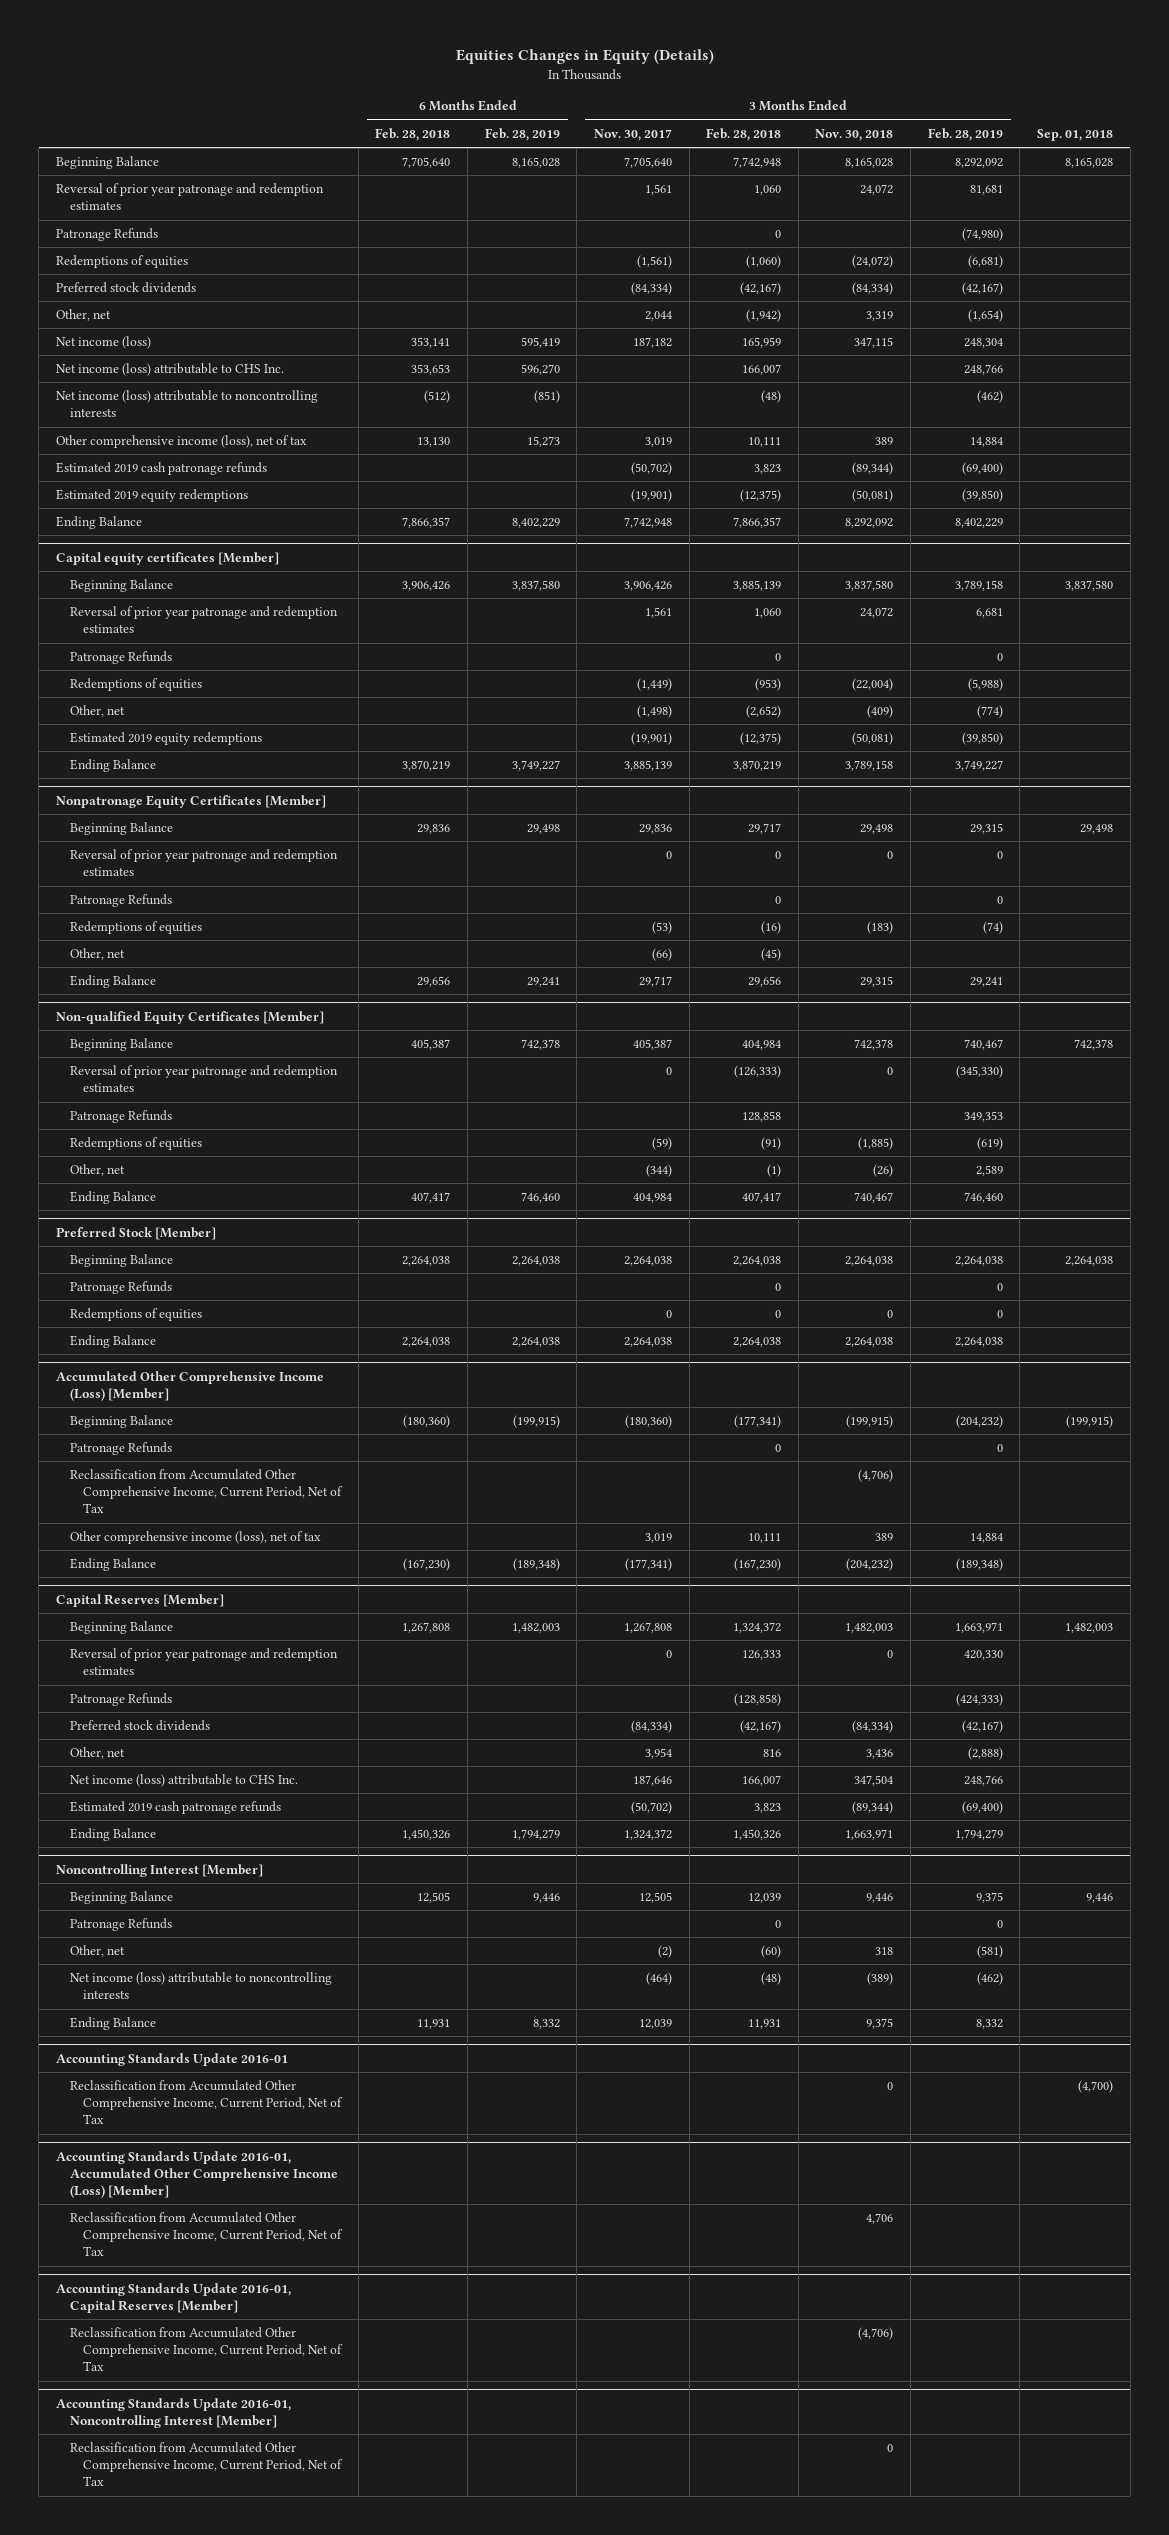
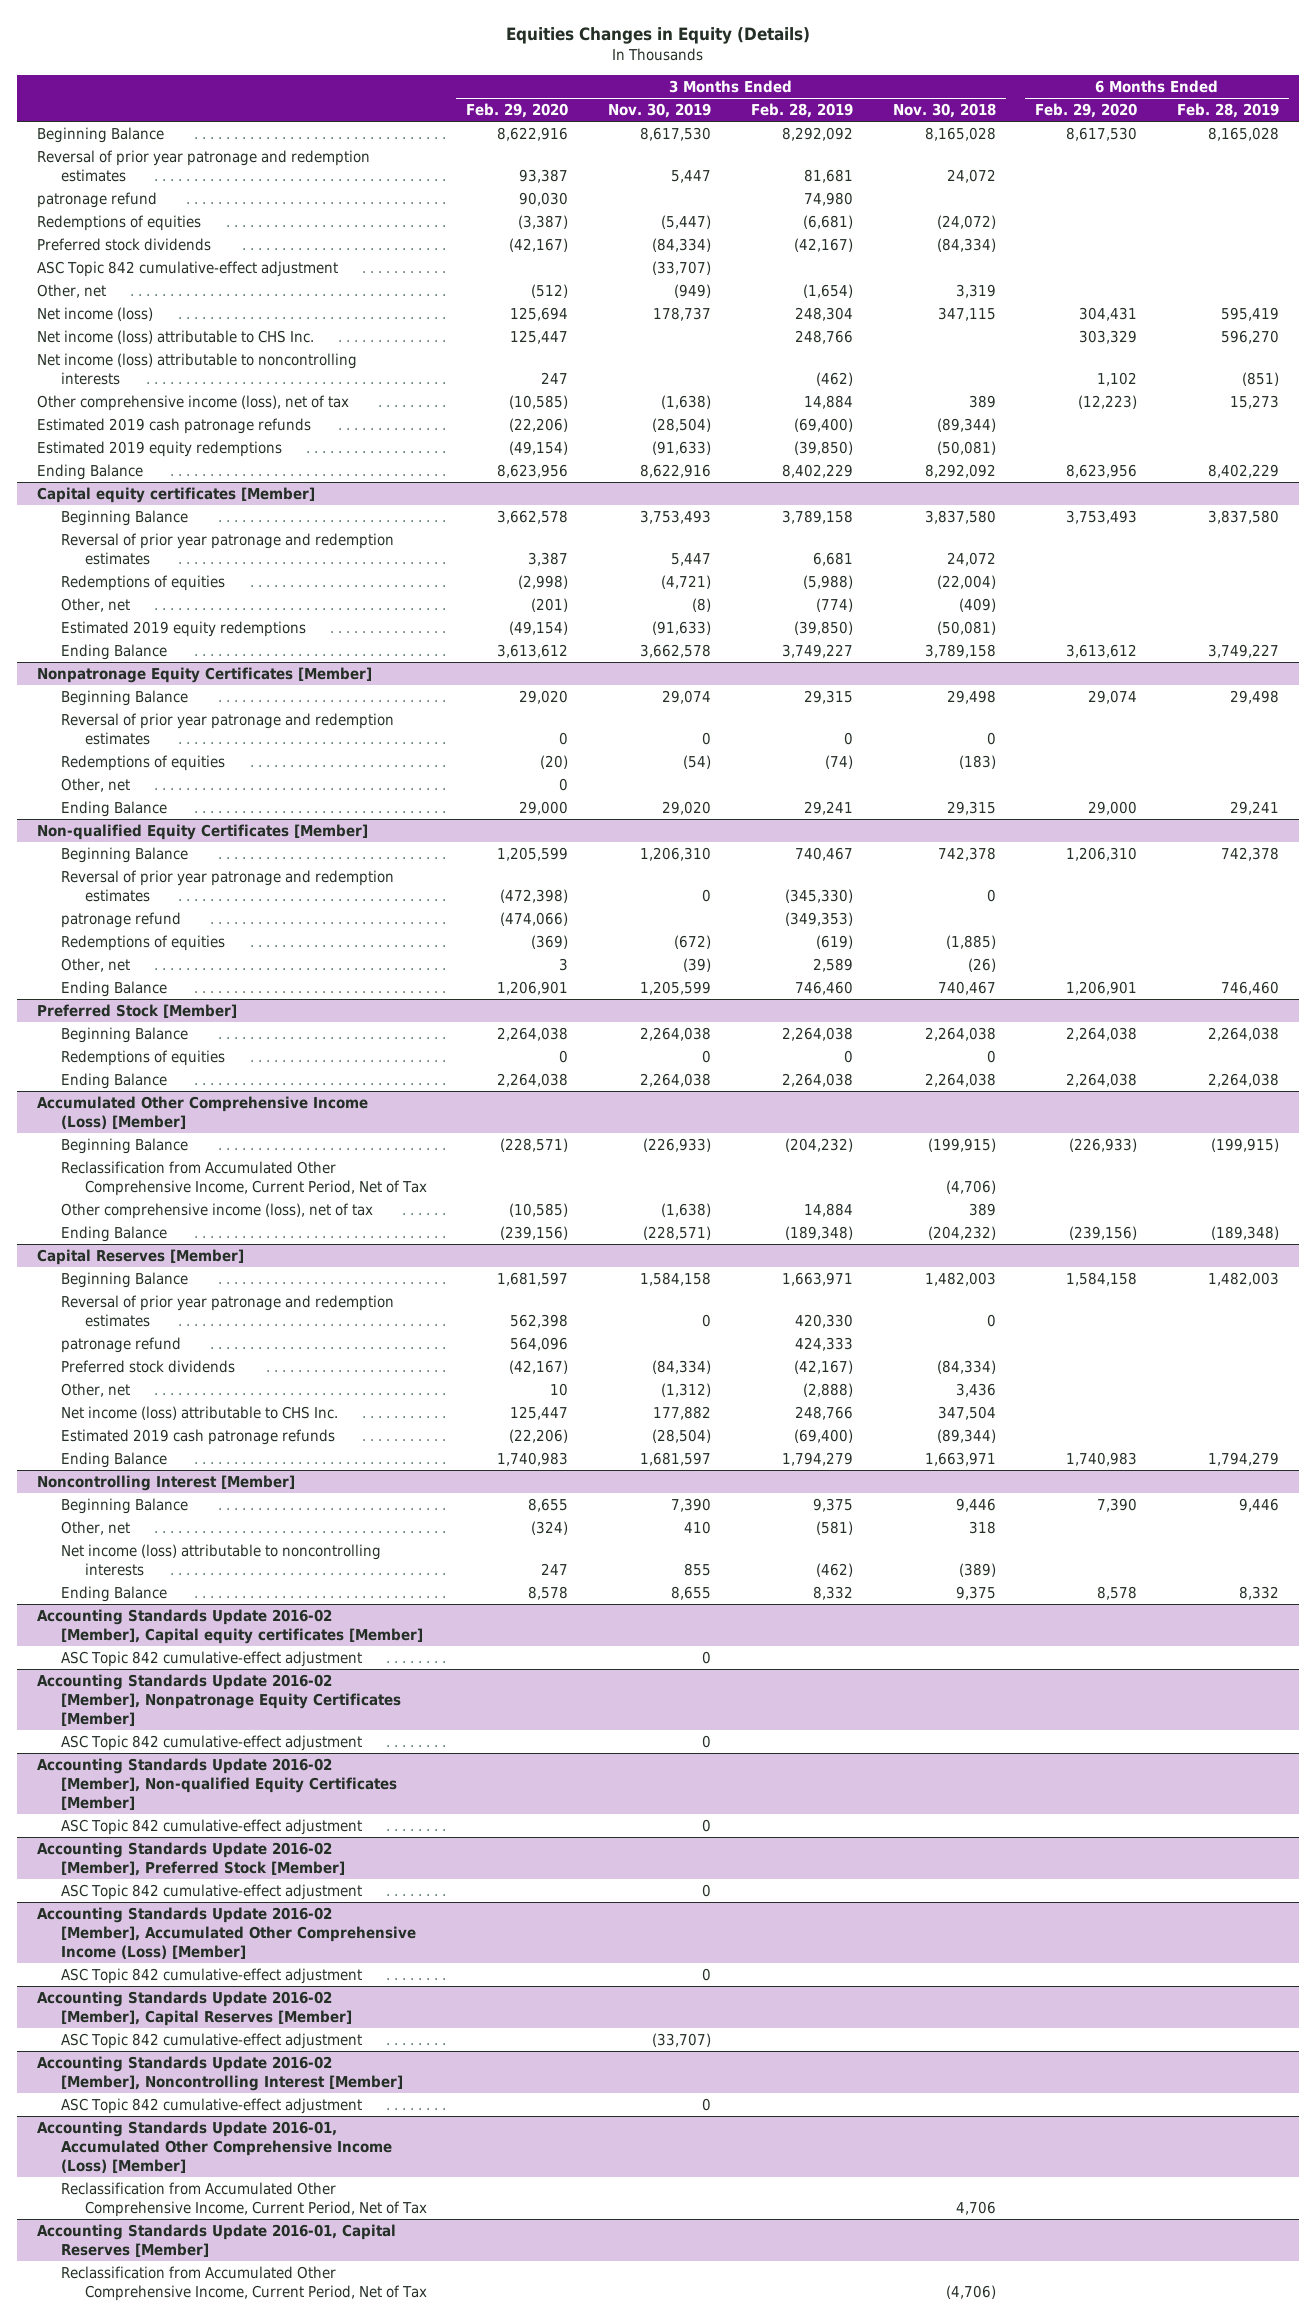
[375,127,451,141] Feb. 28, 2018 -> none
[593,128,672,141] Nov. 30, 2017 -> none
[706,127,782,141] Feb. 28, 2018 -> none
[1036,128,1113,141] Sep. 01, 2018 -> none
none -> [466,103,569,119] Feb. 29, 2020
none -> [608,103,712,119] Nov. 30, 2019
none -> [1035,103,1138,119] Feb. 29, 2020
[56,228,159,242] Patronage Refunds -> [37,191,158,208] patronage refund
[961,228,1003,242] (74,980) -> [803,191,853,206] 74,980
none -> [37,260,339,277] ASC Topic 842 cumulative-effect adjustment
[69,651,172,665] Patronage Refunds -> none
[69,894,172,908] Patronage Refunds -> none
[69,1110,172,1124] Patronage Refunds -> [60,911,181,928] patronage refund
[963,1111,1003,1123] 349,353 -> [784,911,853,926] (349,353)
[69,1281,172,1295] Patronage Refunds -> none
[69,1442,172,1456] Patronage Refunds -> none
[69,1693,172,1707] Patronage Refunds -> [60,1336,181,1353] patronage refund
[955,1693,1003,1707] (424,333) -> [794,1336,853,1351] 424,333
[69,1918,172,1932] Patronage Refunds -> none
[56,2052,289,2066] Accounting Standards Update 2016-01 -> none
[69,2080,344,2125] Reclassification from Accumulated Other Comprehensive Income, Current Period, Net of Tax -> none
none -> [37,1608,423,1645] Accounting Standards Update 2016-02 [Member], Capital equity certificates [Member]
none -> [60,1650,362,1667] ASC Topic 842 cumulative-effect adjustment
none -> [37,1673,401,1727] Accounting Standards Update 2016-02 [Member], Nonpatronage Equity Certificates [Member]
none -> [60,1734,362,1751] ASC Topic 842 cumulative-effect adjustment
none -> [37,1757,397,1811] Accounting Standards Update 2016-02 [Member], Non-qualified Equity Certificates [Member]
none -> [60,1818,362,1835] ASC Topic 842 cumulative-effect adjustment
none -> [37,1841,345,1877] Accounting Standards Update 2016-02 [Member], Preferred Stock [Member]
none -> [60,1883,362,1900] ASC Topic 842 cumulative-effect adjustment
none -> [37,1906,416,1960] Accounting Standards Update 2016-02 [Member], Accumulated Other Comprehensive Income (Loss) [Member]
none -> [60,1967,362,1984] ASC Topic 842 cumulative-effect adjustment
none -> [37,1990,352,2027] Accounting Standards Update 2016-02 [Member], Capital Reserves [Member]
none -> [60,2032,362,2049] ASC Topic 842 cumulative-effect adjustment
none -> [37,2055,403,2092] Accounting Standards Update 2016-02 [Member], Noncontrolling Interest [Member]
none -> [60,2097,362,2114] ASC Topic 842 cumulative-effect adjustment
[56,2397,292,2428] Accounting Standards Update 2016-01, Noncontrolling Interest [Member] -> none
[69,2442,344,2487] Reclassification from Accumulated Other Comprehensive Income, Current Period, Net of Tax -> none

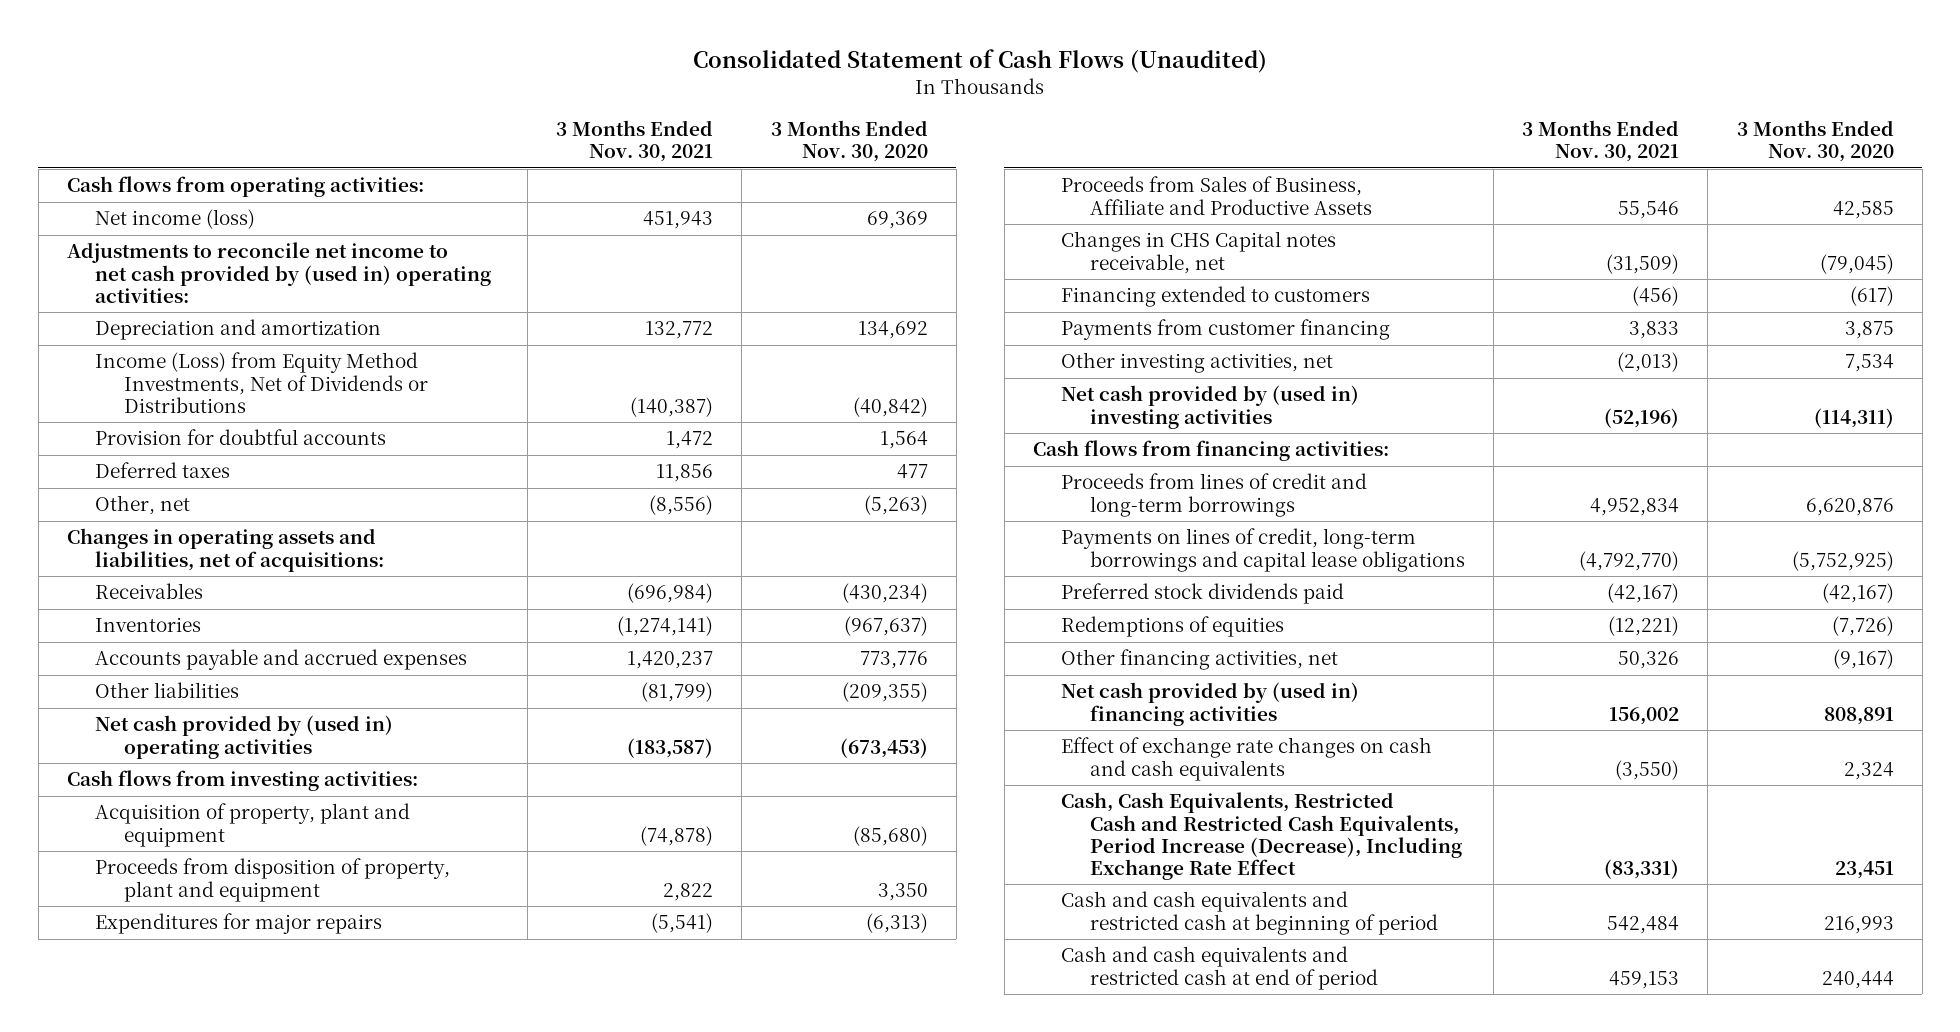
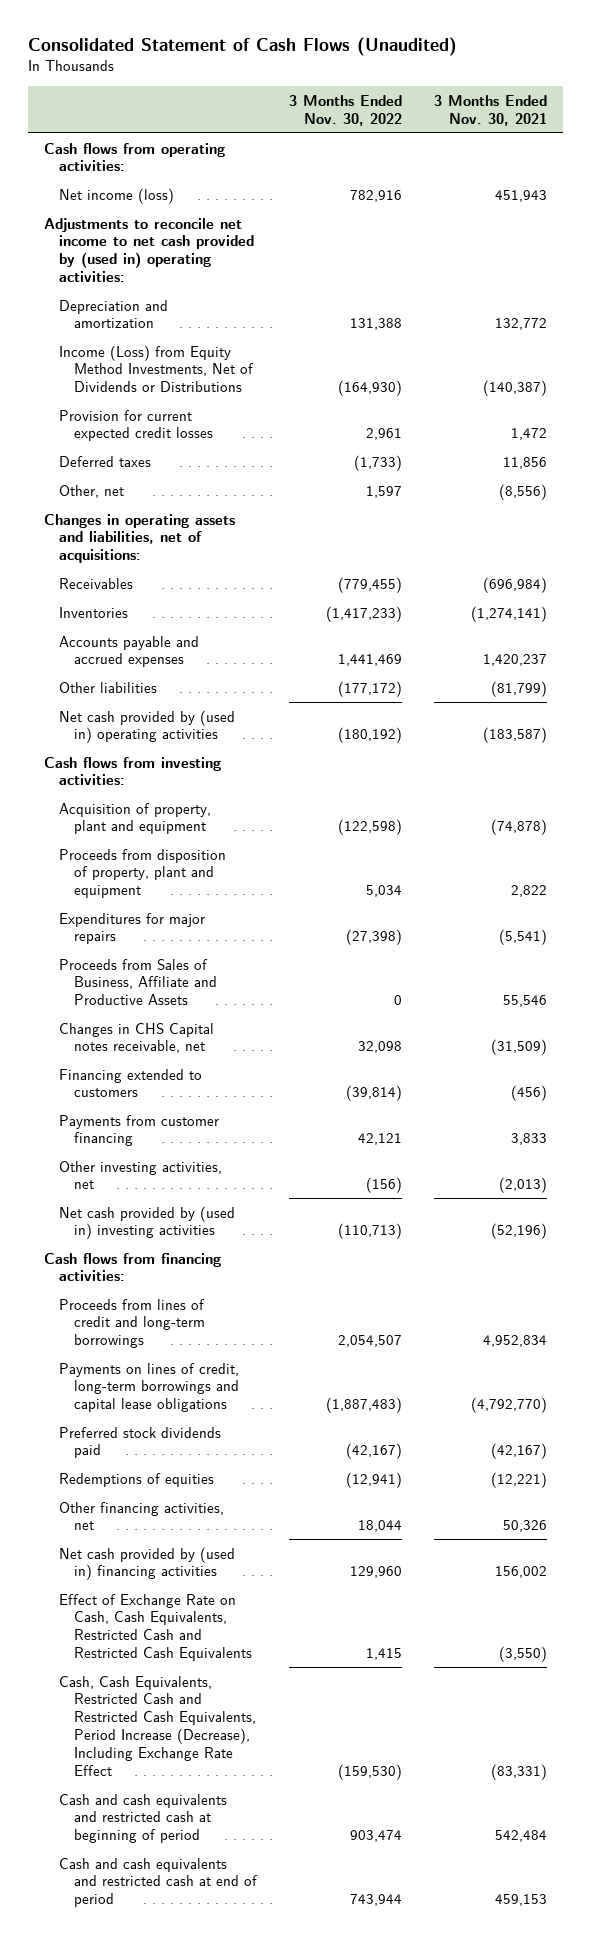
[770,120,928,163] 3 Months Ended Nov. 30, 2020 -> none
none -> [288,94,402,126] 3 Months Ended Nov. 30, 2022
[95,429,387,446] Provision for doubtful accounts -> [58,409,213,442] Provision for current expected credit losses
[1061,737,1433,781] Effect of exchange rate changes on cash and cash equivalents -> [58,1593,252,1662] Effect of Exchange Rate on Cash, Cash Equivalents, Restricted Cash and Restricted Cash Equivalents

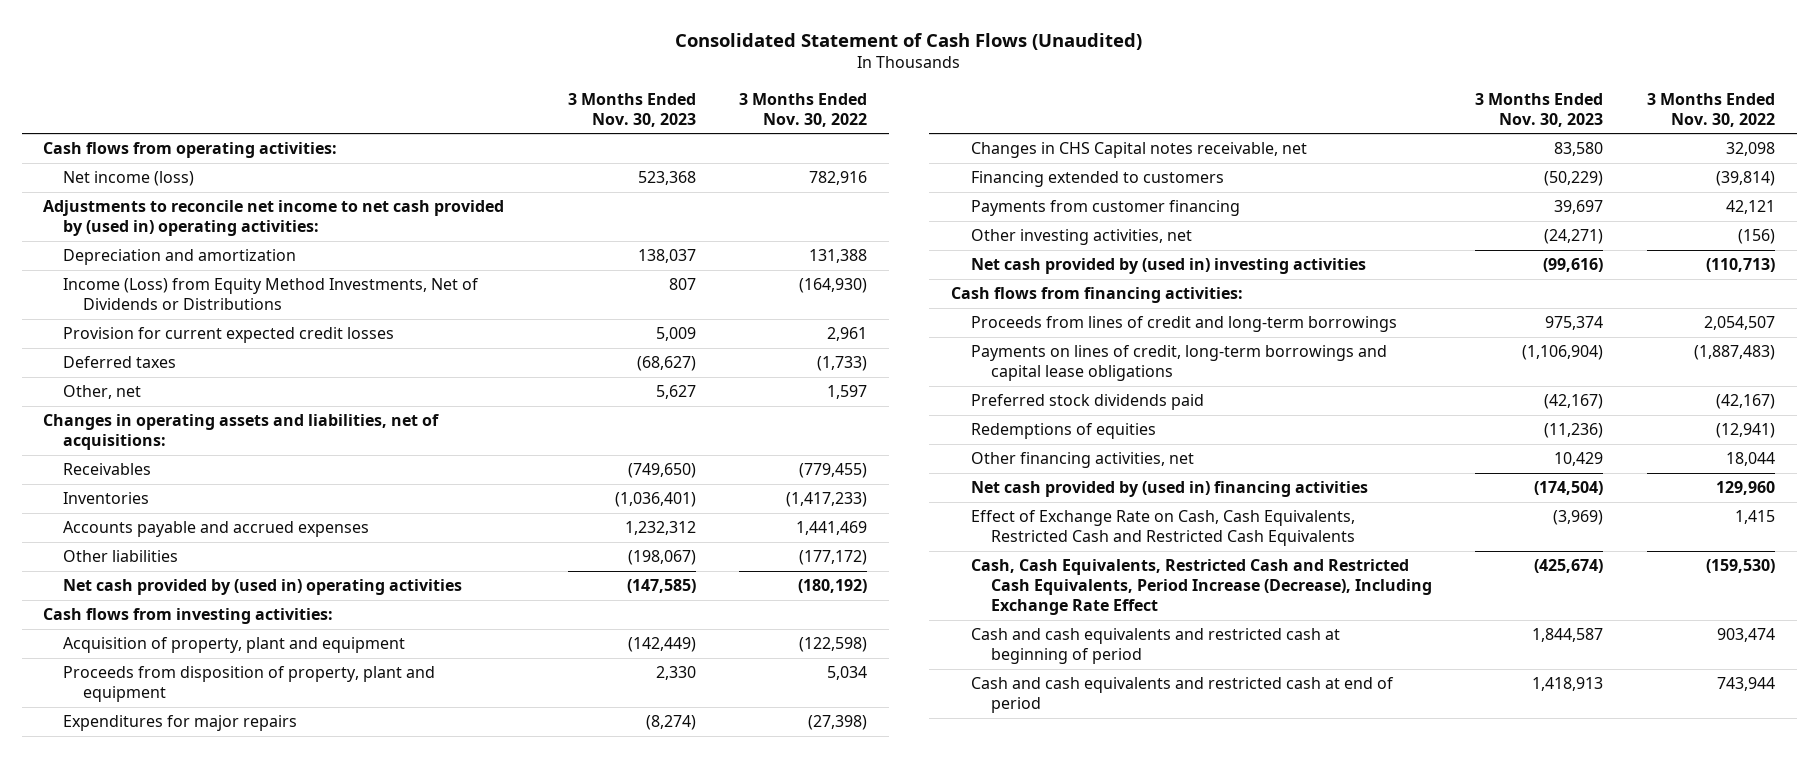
[434,94,548,126] 3 Months Ended Nov. 30, 2021 -> none
none -> [567,92,696,127] 3 Months Ended Nov. 30, 2023
[58,958,217,1006] Proceeds from Sales of Business, Affiliate and Productive Assets -> none

